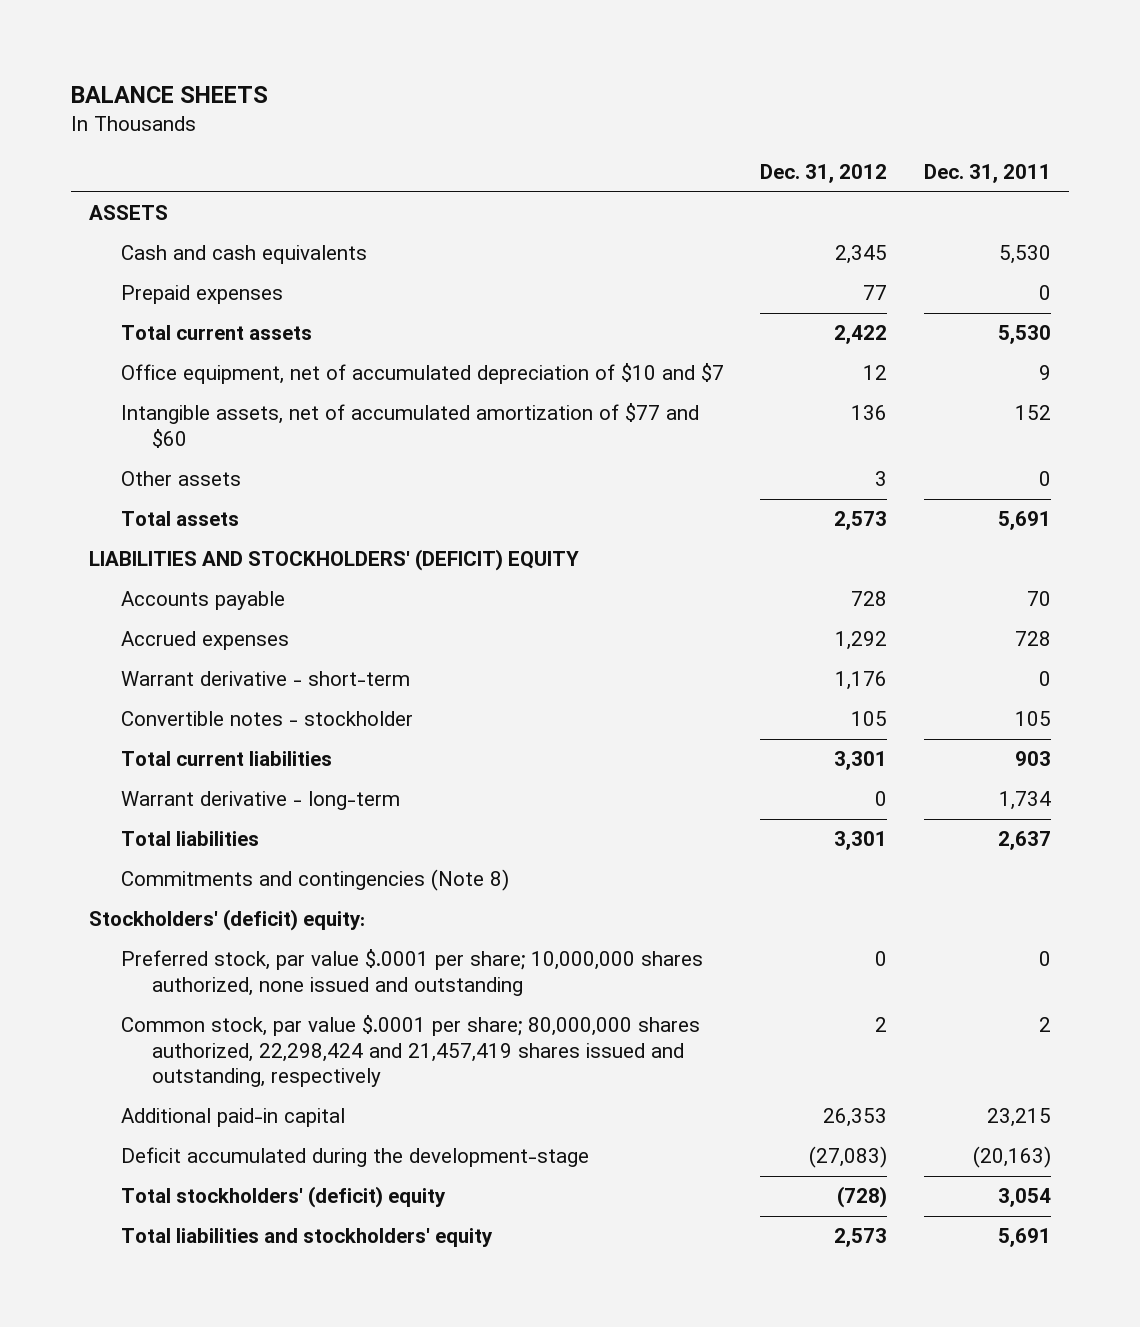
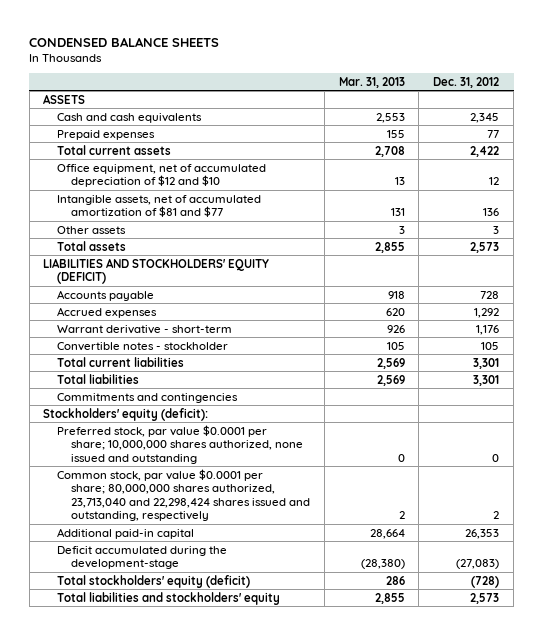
[71,86,269,104] BALANCE SHEETS -> [29,36,220,47] CONDENSED BALANCE SHEETS
[923,164,1051,184] Dec. 31, 2011 -> none
none -> [338,76,405,88] Mar. 31, 2013
[120,363,724,385] Office equipment, net of accumulated depreciation of $10 and $7 -> [57,163,267,188] Office equipment, net of accumulated depreciation of $12 and $10
[120,403,699,448] Intangible assets, net of accumulated amortization of $77 and $60 -> [57,194,262,218] Intangible assets, net of accumulated amortization of $81 and $77
[89,549,580,572] LIABILITIES AND STOCKHOLDERS' (DEFICIT) EQUITY -> [43,257,270,285] LIABILITIES AND STOCKHOLDERS' EQUITY (DEFICIT)
[120,791,400,811] Warrant derivative - long-term -> none
[120,869,509,892] Commitments and contingencies (Note 8) -> [57,392,239,403] Commitments and contingencies
[89,909,366,932] Stockholders' (deficit) equity: -> [43,407,209,421] Stockholders' equity (deficit):
[120,949,703,996] Preferred stock, par value $.0001 per share; 10,000,000 shares authorized, none issued and outstanding -> [57,424,303,464] Preferred stock, par value $0.0001 per share; 10,000,000 shares authorized, none issued and outstanding
[120,1015,700,1088] Common stock, par value $.0001 per share; 80,000,000 shares authorized, 22,298,424 and 21,457,419 shares issued and outstanding, respectively -> [57,468,310,522] Common stock, par value $0.0001 per share; 80,000,000 shares authorized, 23,713,040 and 22,298,424 shares issued and outstanding, respectively
[120,1186,446,1209] Total stockholders' (deficit) equity -> [57,574,251,588] Total stockholders' equity (deficit)

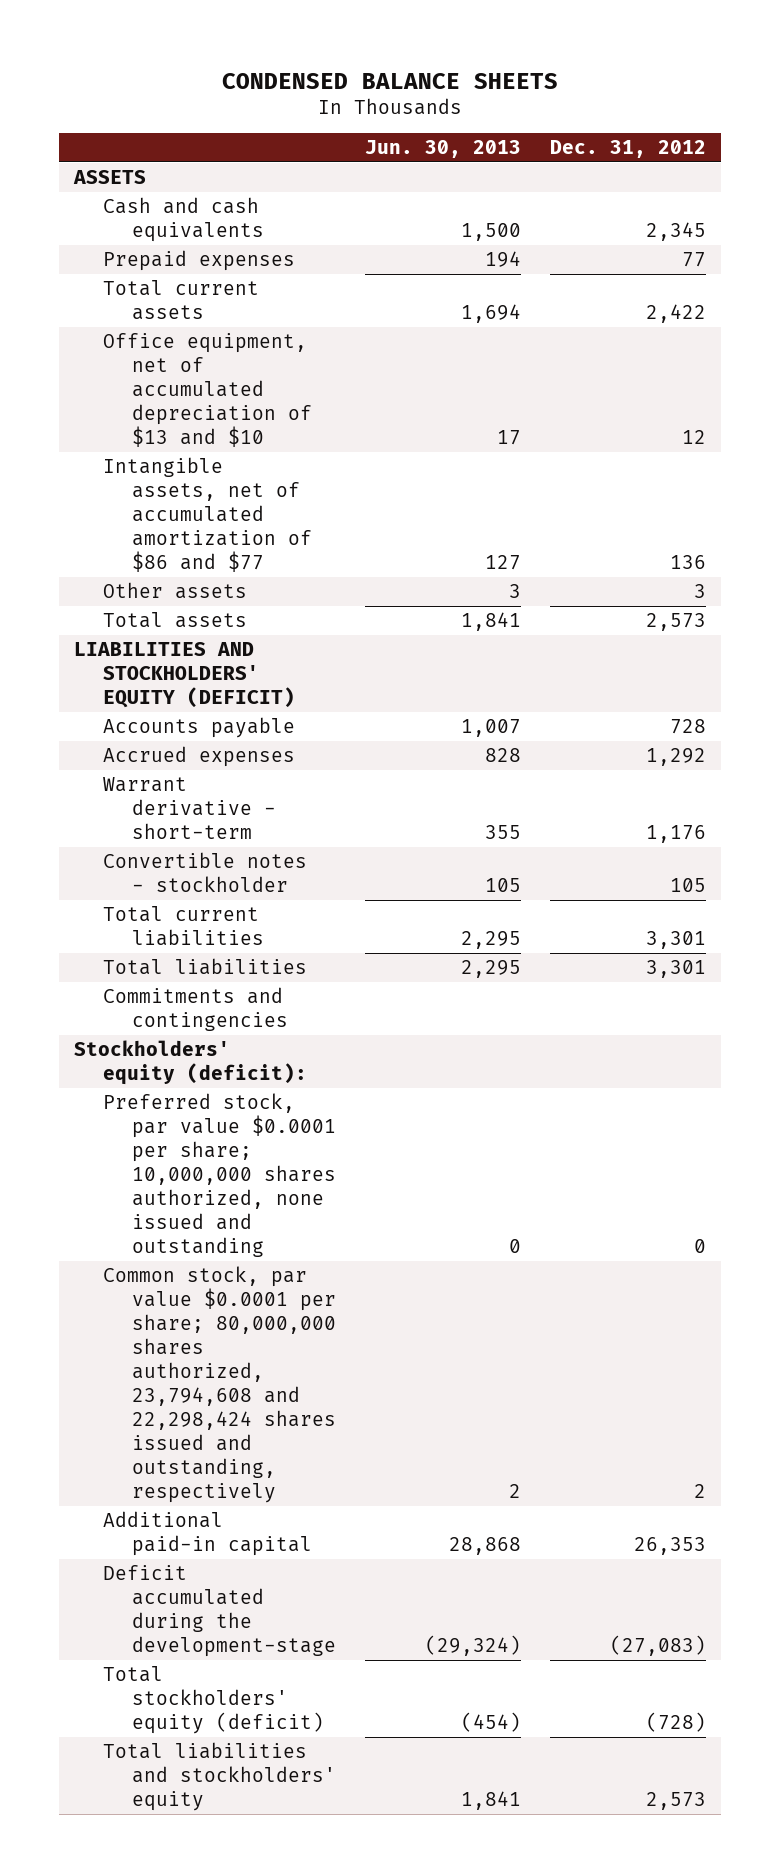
[338,76,405,88] Mar. 31, 2013 -> none
none -> [365,140,522,159] Jun. 30, 2013
[57,163,267,188] Office equipment, net of accumulated depreciation of $12 and $10 -> [102,332,312,447] Office equipment, net of accumulated depreciation of $13 and $10
[57,194,262,218] Intangible assets, net of accumulated amortization of $81 and $77 -> [102,456,312,572] Intangible assets, net of accumulated amortization of $86 and $77
[57,468,310,522] Common stock, par value $0.0001 per share; 80,000,000 shares authorized, 23,713,040 and 22,298,424 shares issued and outstanding, respectively -> [102,1265,336,1503] Common stock, par value $0.0001 per share; 80,000,000 shares authorized, 23,794,608 and 22,298,424 shares issued and outstanding, respectively

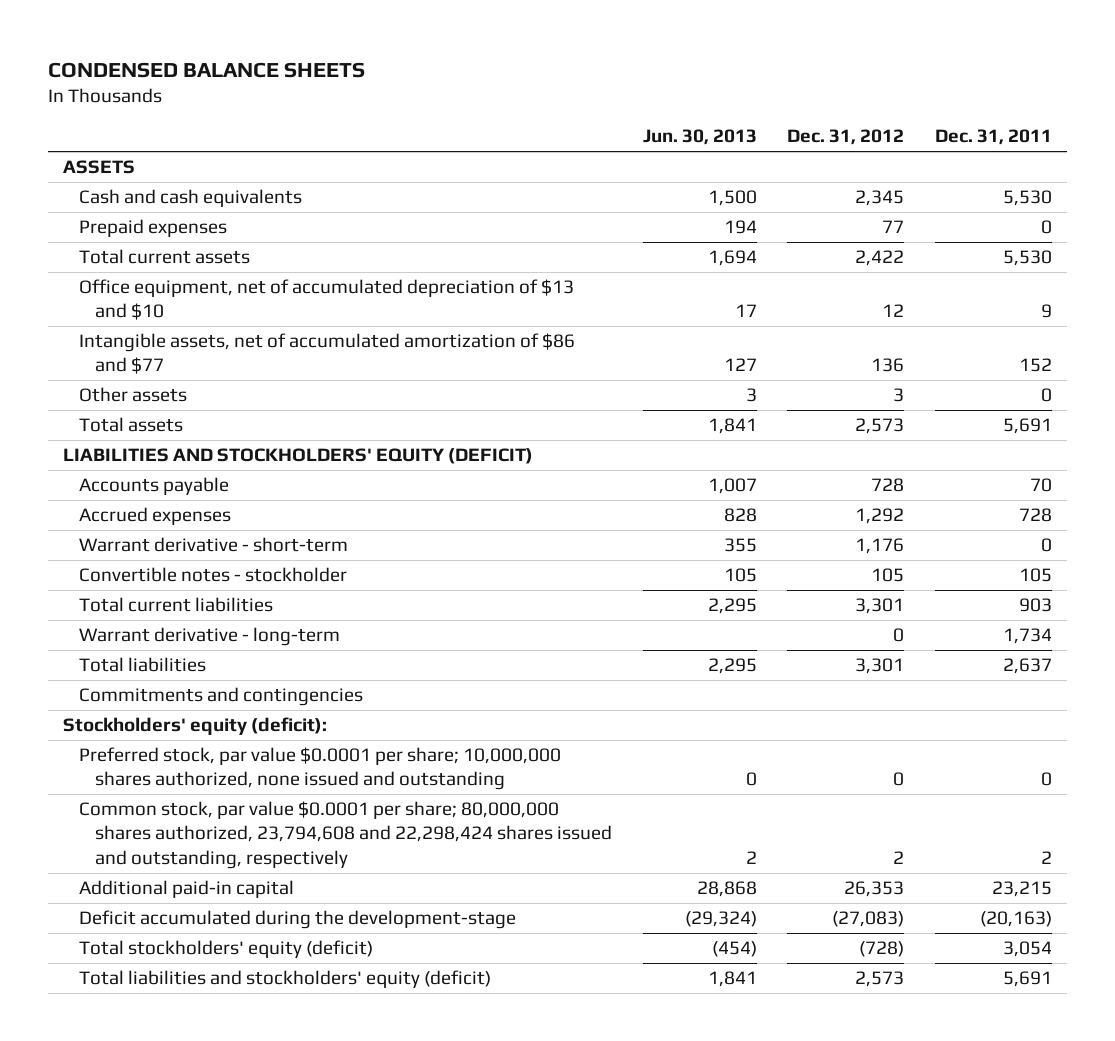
none -> [935,129,1053,146] Dec. 31, 2011
none -> [79,627,341,647] Warrant derivative - long-term
[102,1741,336,1811] Total liabilities and stockholders' equity -> [79,970,492,989] Total liabilities and stockholders' equity (deficit)

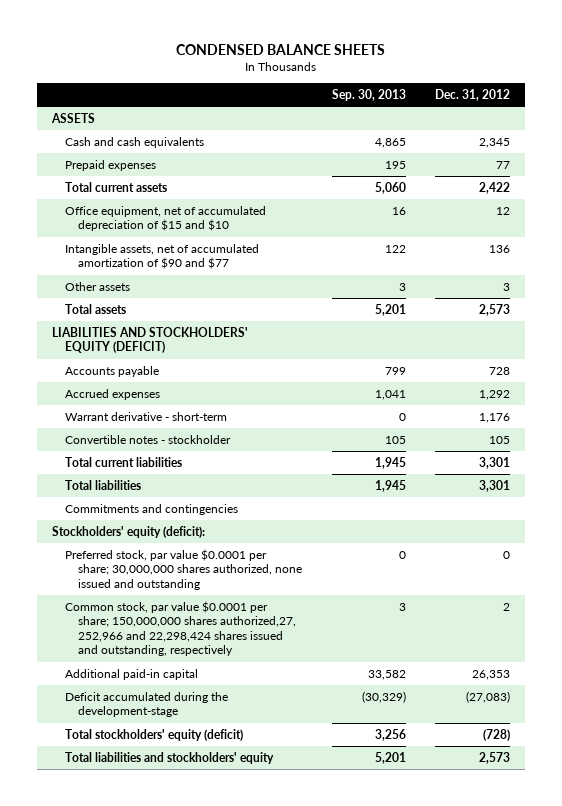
[642,129,757,146] Jun. 30, 2013 -> none
[935,129,1053,146] Dec. 31, 2011 -> none
none -> [331,88,406,101] Sep. 30, 2013
[79,279,575,321] Office equipment, net of accumulated depreciation of $13 and $10 -> [64,205,266,232] Office equipment, net of accumulated depreciation of $15 and $10
[79,333,576,375] Intangible assets, net of accumulated amortization of $86 and $77 -> [64,243,259,270] Intangible assets, net of accumulated amortization of $90 and $77
[79,627,341,647] Warrant derivative - long-term -> none
[79,747,562,791] Preferred stock, par value $0.0001 per share; 10,000,000 shares authorized, none issued and outstanding -> [64,548,302,590] Preferred stock, par value $0.0001 per share; 30,000,000 shares authorized, none issued and outstanding
[79,801,613,869] Common stock, par value $0.0001 per share; 80,000,000 shares authorized, 23,794,608 and 22,298,424 shares issued and outstanding, respectively -> [64,600,296,657] Common stock, par value $0.0001 per share; 150,000,000 shares authorized,27, 252,966 and 22,298,424 shares issued and outstanding, respectively
[79,970,492,989] Total liabilities and stockholders' equity (deficit) -> [64,751,274,764] Total liabilities and stockholders' equity

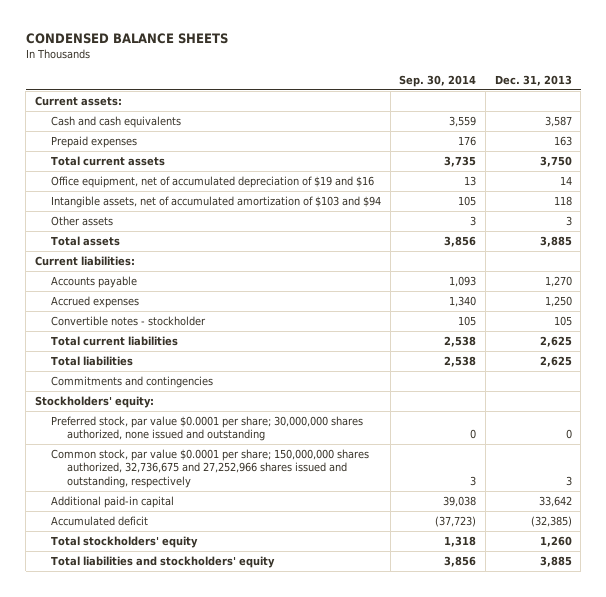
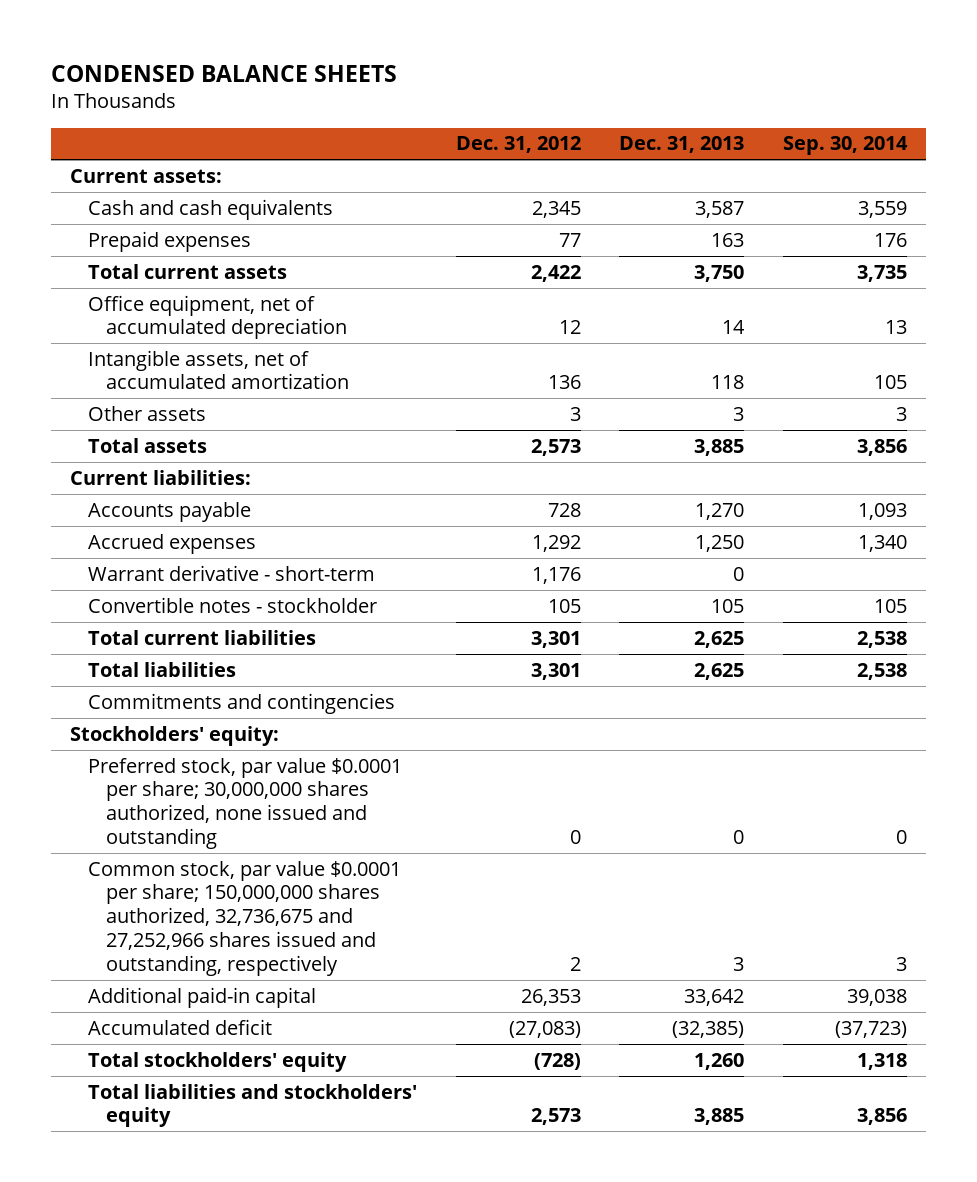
none -> [455,136,581,154] Dec. 31, 2012
[50,176,374,189] Office equipment, net of accumulated depreciation of $19 and $16 -> [88,294,347,340] Office equipment, net of accumulated depreciation
[50,196,381,209] Intangible assets, net of accumulated amortization of $103 and $94 -> [88,349,349,390] Intangible assets, net of accumulated amortization
none -> [88,564,376,581] Warrant derivative - short-term

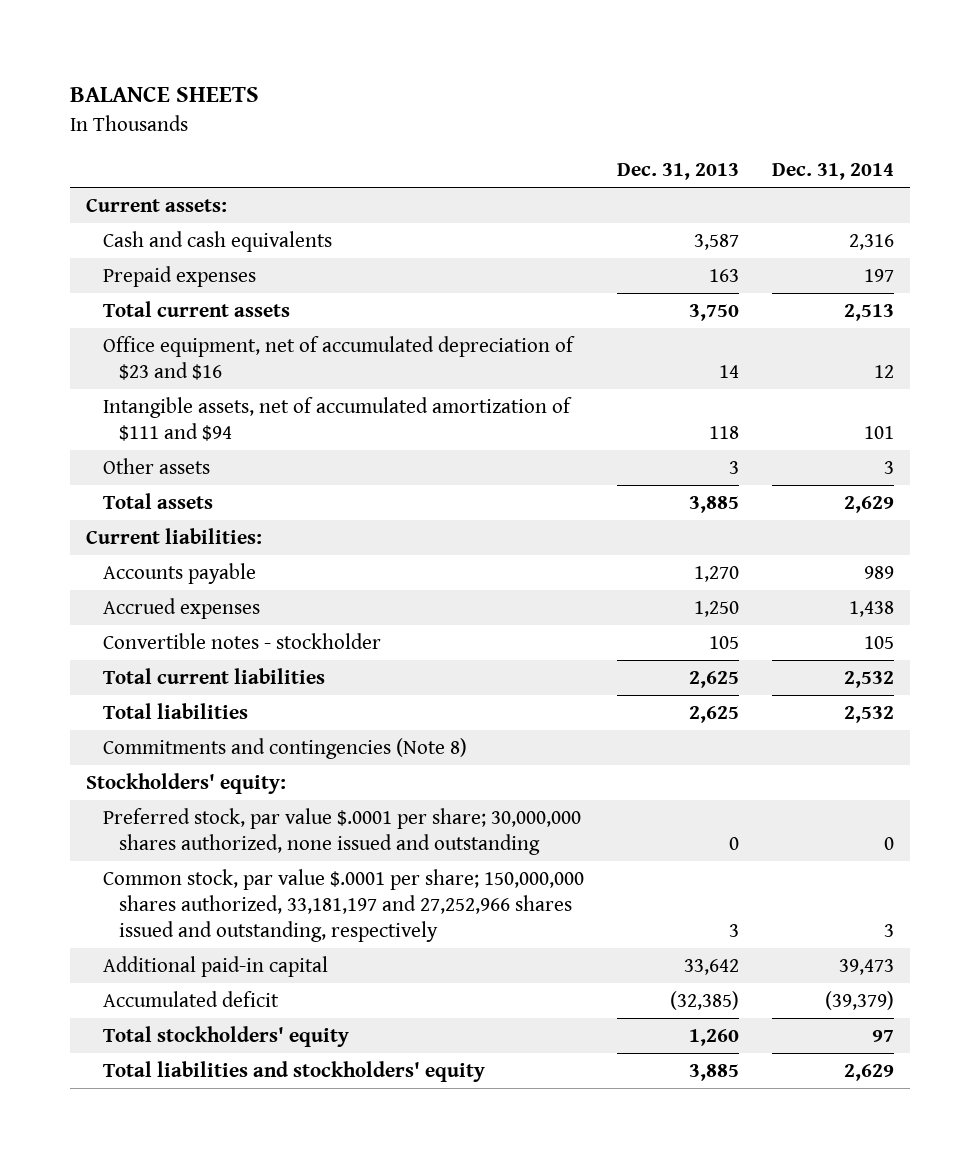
[51,64,398,82] CONDENSED BALANCE SHEETS -> [69,87,259,103] BALANCE SHEETS
[455,136,581,154] Dec. 31, 2012 -> none
[782,136,908,156] Sep. 30, 2014 -> none
none -> [771,163,894,181] Dec. 31, 2014
[88,294,347,340] Office equipment, net of accumulated depreciation -> [102,336,575,381] Office equipment, net of accumulated depreciation of $23 and $16
[88,349,349,390] Intangible assets, net of accumulated amortization -> [102,397,572,442] Intangible assets, net of accumulated amortization of $111 and $94
[88,564,376,581] Warrant derivative - short-term -> none
[88,692,396,714] Commitments and contingencies -> [102,738,467,760] Commitments and contingencies (Note 8)
[88,757,403,849] Preferred stock, par value $0.0001 per share; 30,000,000 shares authorized, none issued and outstanding -> [102,808,581,856] Preferred stock, par value $.0001 per share; 30,000,000 shares authorized, none issued and outstanding
[88,860,402,976] Common stock, par value $0.0001 per share; 150,000,000 shares authorized, 32,736,675 and 27,252,966 shares issued and outstanding, respectively -> [102,869,584,942] Common stock, par value $.0001 per share; 150,000,000 shares authorized, 33,181,197 and 27,252,966 shares issued and outstanding, respectively

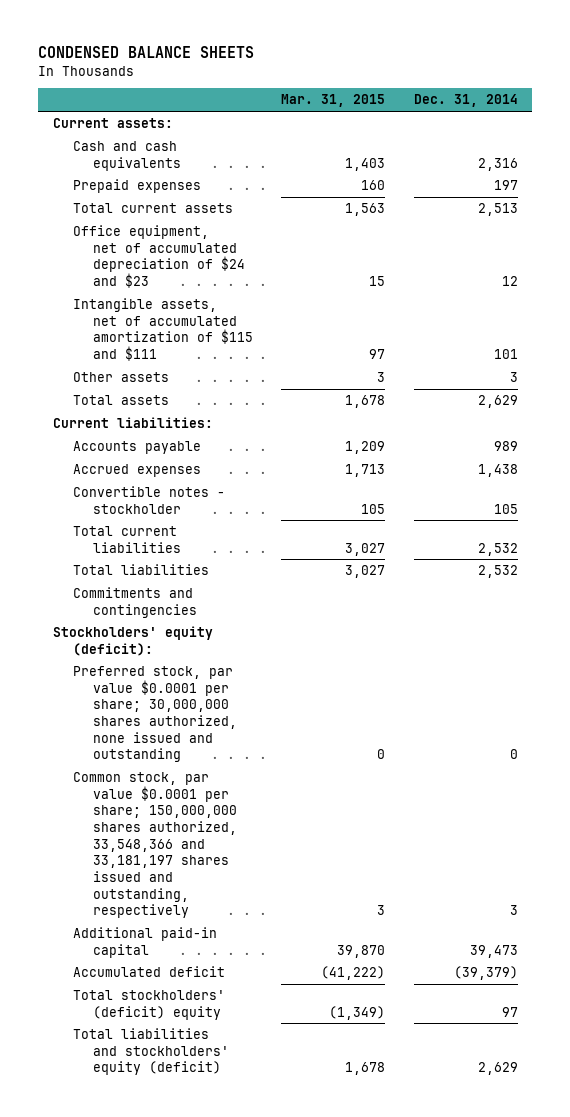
[69,87,259,103] BALANCE SHEETS -> [38,46,255,59] CONDENSED BALANCE SHEETS
[616,163,739,181] Dec. 31, 2013 -> none
none -> [281,94,386,108] Mar. 31, 2015
[102,336,575,381] Office equipment, net of accumulated depreciation of $23 and $16 -> [72,225,245,289] Office equipment, net of accumulated depreciation of $24 and $23
[102,397,572,442] Intangible assets, net of accumulated amortization of $111 and $94 -> [72,298,253,362] Intangible assets, net of accumulated amortization of $115 and $111
[102,738,467,760] Commitments and contingencies (Note 8) -> [72,587,197,618] Commitments and contingencies
[86,773,287,795] Stockholders' equity: -> [52,626,213,656] Stockholders' equity (deficit):
[102,808,581,856] Preferred stock, par value $.0001 per share; 30,000,000 shares authorized, none issued and outstanding -> [72,666,237,763] Preferred stock, par value $0.0001 per share; 30,000,000 shares authorized, none issued and outstanding
[102,869,584,942] Common stock, par value $.0001 per share; 150,000,000 shares authorized, 33,181,197 and 27,252,966 shares issued and outstanding, respectively -> [72,772,237,919] Common stock, par value $0.0001 per share; 150,000,000 shares authorized, 33,548,366 and 33,181,197 shares issued and outstanding, respectively
[102,1026,349,1048] Total stockholders' equity -> [72,990,225,1020] Total stockholders' (deficit) equity
[102,1061,485,1083] Total liabilities and stockholders' equity -> [72,1028,229,1076] Total liabilities and stockholders' equity (deficit)

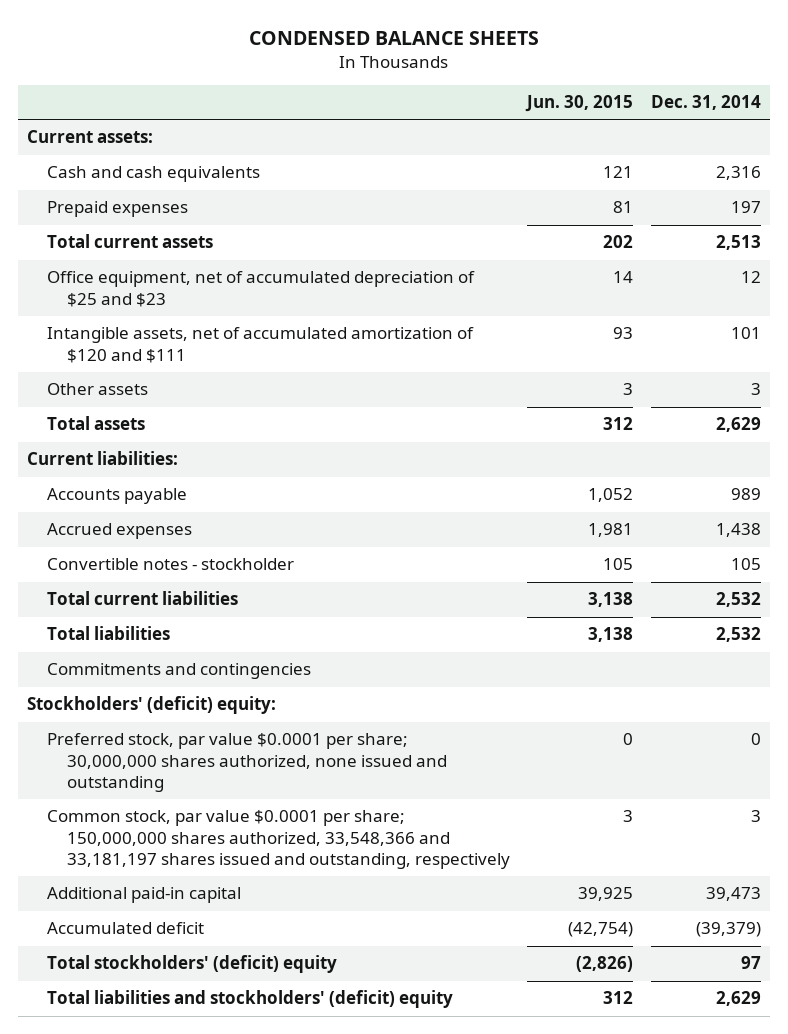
[281,94,386,108] Mar. 31, 2015 -> none
none -> [525,95,634,113] Jun. 30, 2015
[72,225,245,289] Office equipment, net of accumulated depreciation of $24 and $23 -> [46,271,475,307] Office equipment, net of accumulated depreciation of $25 and $23
[72,298,253,362] Intangible assets, net of accumulated amortization of $115 and $111 -> [46,327,474,363] Intangible assets, net of accumulated amortization of $120 and $111
[52,626,213,656] Stockholders' equity (deficit): -> [27,696,277,715] Stockholders' (deficit) equity:
[72,1028,229,1076] Total liabilities and stockholders' equity (deficit) -> [46,990,453,1009] Total liabilities and stockholders' (deficit) equity

